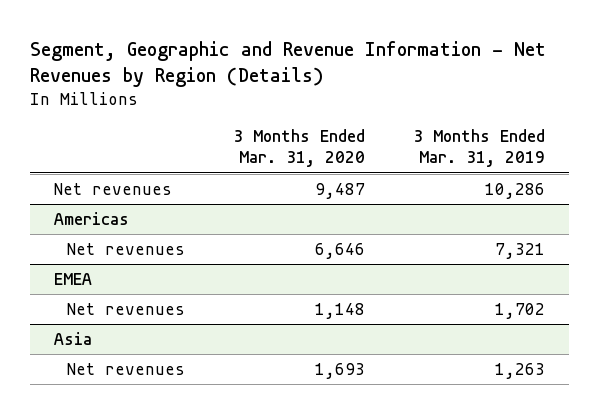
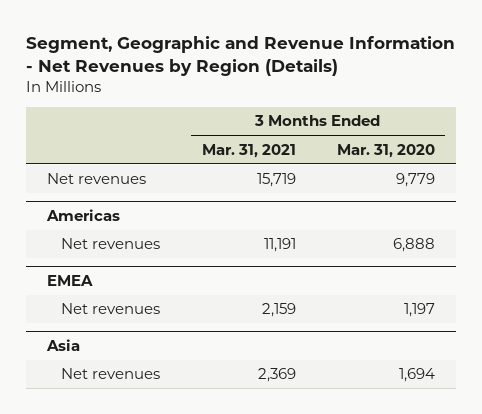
[413,129,546,168] 3 Months Ended Mar. 31, 2019 -> none
none -> [201,143,296,158] Mar. 31, 2021
[314,182,365,199] 9,487 -> [396,173,436,188] 9,779
[314,242,365,259] 6,646 -> [393,238,436,253] 6,888
[314,302,365,319] 1,148 -> [404,303,436,318] 1,197
[314,362,365,379] 1,693 -> [399,368,436,383] 1,694

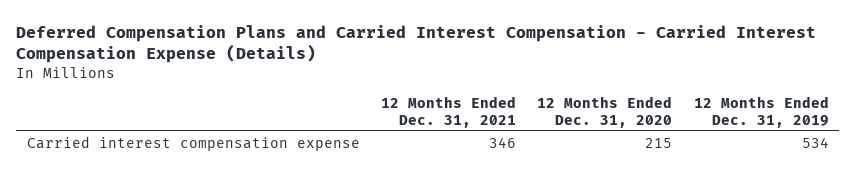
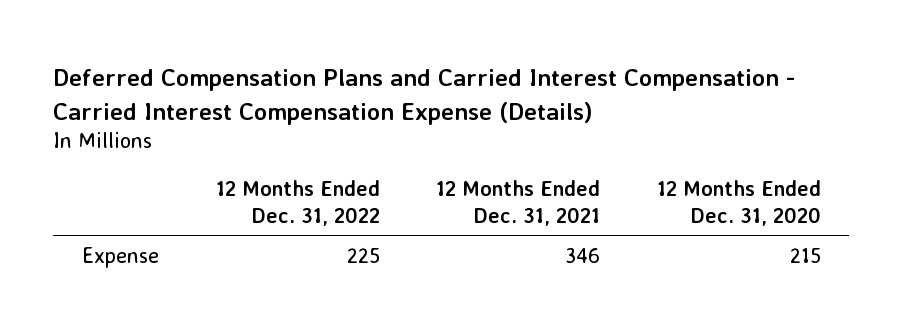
[693,95,829,128] 12 Months Ended Dec. 31, 2019 -> none
none -> [215,180,380,227] 12 Months Ended Dec. 31, 2022
[26,135,360,151] Carried interest compensation expense -> [81,246,159,268] Expense

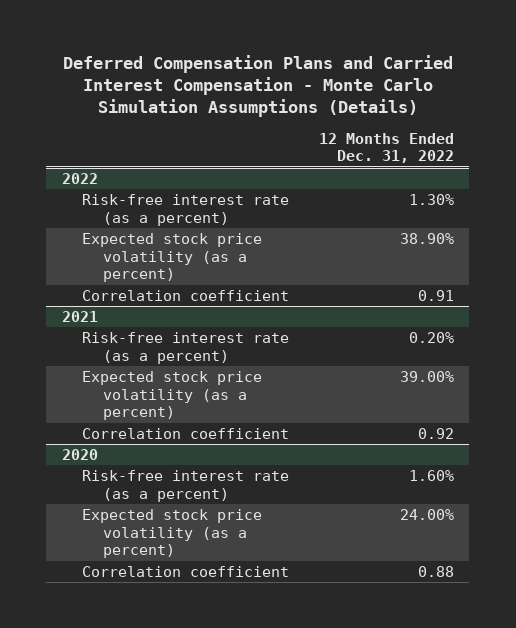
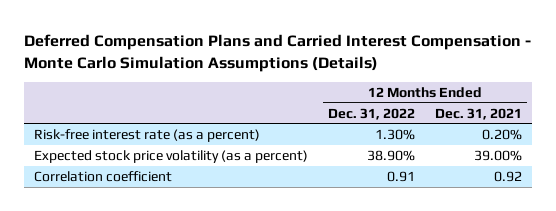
none -> [435,107,523,120] Dec. 31, 2021
[61,172,98,184] 2022 -> none
[61,310,98,322] 2021 -> none
[82,331,290,364] Risk-free interest rate (as a percent) -> none
[82,370,263,421] Expected stock price volatility (as a percent) -> none
[82,427,290,439] Correlation coefficient -> none
[61,448,98,460] 2020 -> none
[82,469,290,502] Risk-free interest rate (as a percent) -> none
[82,508,263,559] Expected stock price volatility (as a percent) -> none
[82,565,290,577] Correlation coefficient -> none

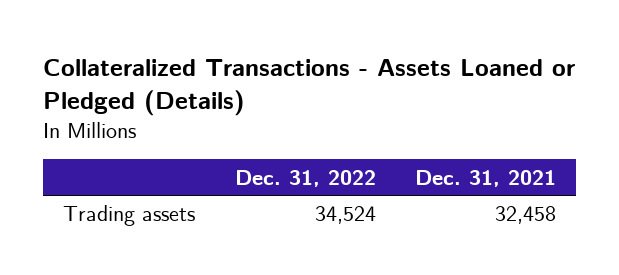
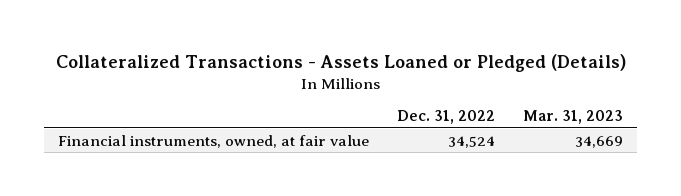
[415,169,557,187] Dec. 31, 2021 -> none
none -> [523,110,624,125] Mar. 31, 2023
[63,205,196,227] Trading assets -> [57,135,369,149] Financial instruments, owned, at fair value

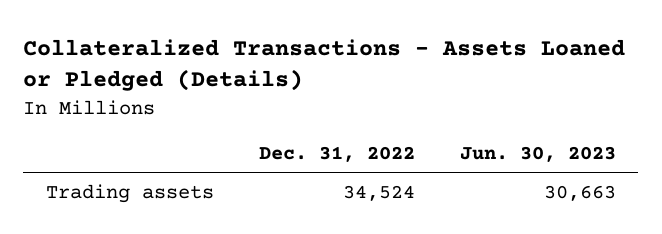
[523,110,624,125] Mar. 31, 2023 -> none
none -> [459,146,616,163] Jun. 30, 2023
[57,135,369,149] Financial instruments, owned, at fair value -> [45,183,214,203] Trading assets

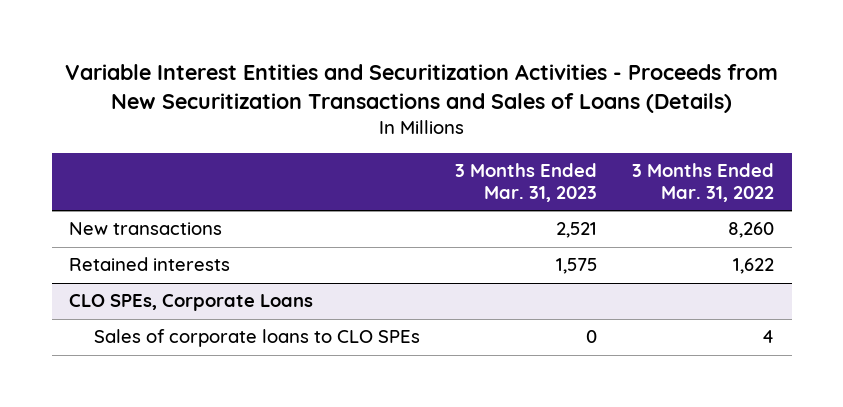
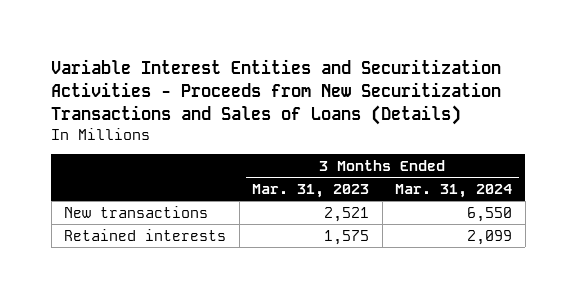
[631,163,774,202] 3 Months Ended Mar. 31, 2022 -> none
none -> [395,183,513,198] Mar. 31, 2024
[69,294,314,312] CLO SPEs, Corporate Loans -> none
[93,329,420,348] Sales of corporate loans to CLO SPEs -> none

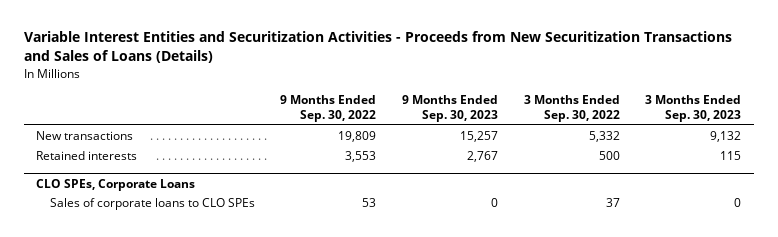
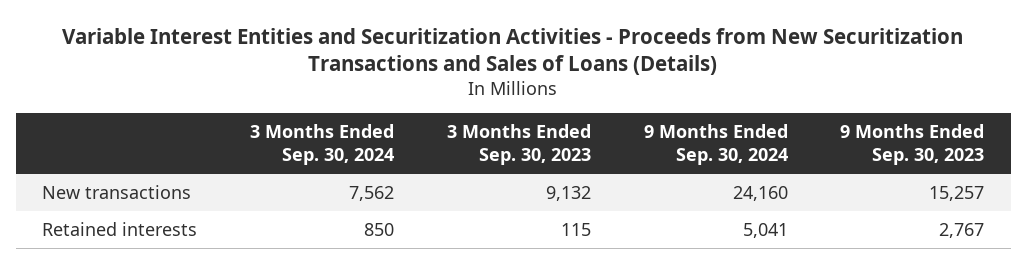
[280,94,377,123] 9 Months Ended Sep. 30, 2022 -> none
[523,94,620,123] 3 Months Ended Sep. 30, 2022 -> none
none -> [250,124,395,166] 3 Months Ended Sep. 30, 2024
none -> [643,124,788,166] 9 Months Ended Sep. 30, 2024
[36,178,196,191] CLO SPEs, Corporate Loans -> none
[49,198,255,211] Sales of corporate loans to CLO SPEs -> none

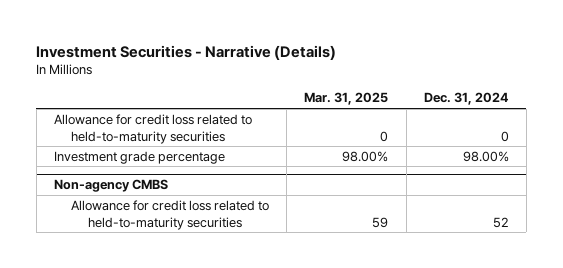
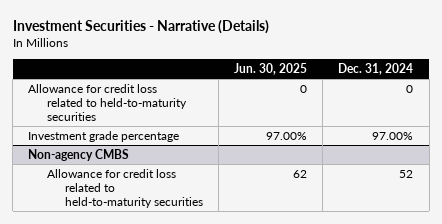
[304,92,389,106] Mar. 31, 2025 -> none
none -> [234,62,308,75] Jun. 30, 2025
[462,150,509,162] 98.00% -> [372,131,414,140] 97.00%

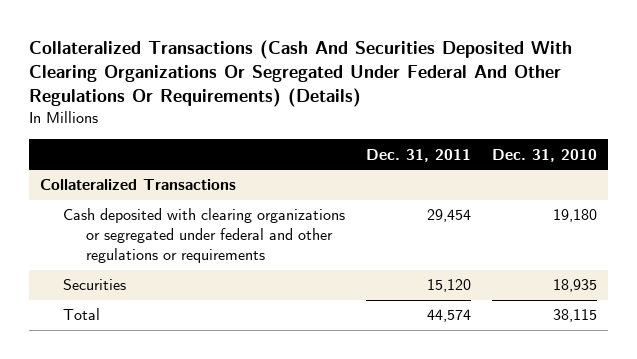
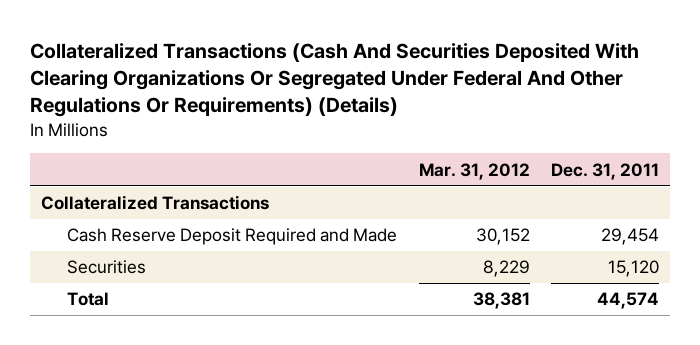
[492,148,598,162] Dec. 31, 2010 -> none
none -> [418,162,530,180] Mar. 31, 2012
[63,208,346,264] Cash deposited with clearing organizations or segregated under federal and other regulations or requirements -> [67,228,398,246] Cash Reserve Deposit Required and Made

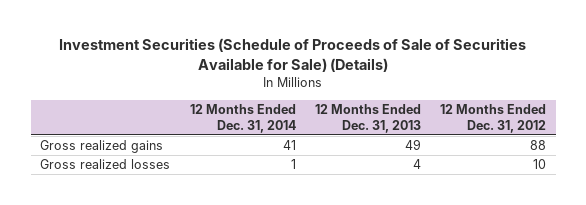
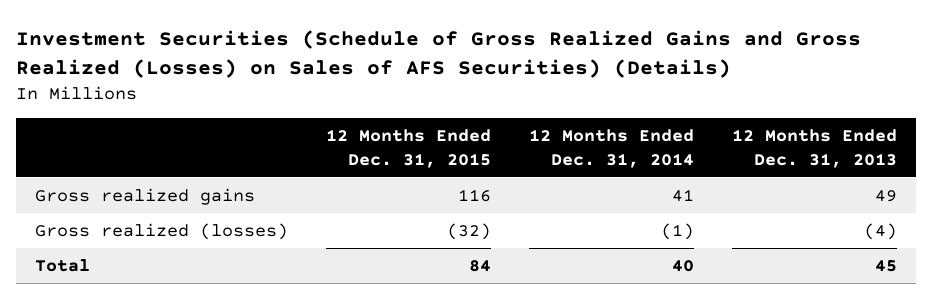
[59,38,527,73] Investment Securities (Schedule of Proceeds of Sale of Securities Available for Sale) (Details) -> [15,29,861,78] Investment Securities (Schedule of Gross Realized Gains and Gross Realized (Losses) on Sales of AFS Securities) (Details)
[439,104,546,133] 12 Months Ended Dec. 31, 2012 -> none
none -> [325,128,491,168] 12 Months Ended Dec. 31, 2015
[40,159,171,170] Gross realized losses -> [34,223,288,241] Gross realized (losses)
[290,159,296,170] 1 -> [661,223,695,241] (1)
[412,159,421,170] 4 -> [864,223,898,241] (4)
none -> [34,259,90,273] Total

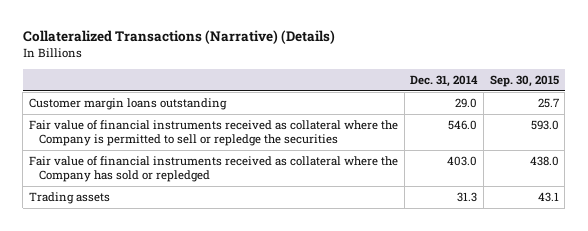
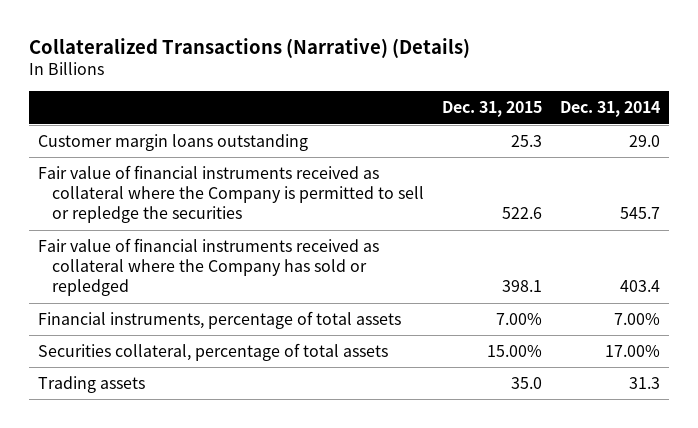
[489,74,559,87] Sep. 30, 2015 -> none
none -> [441,101,542,118] Dec. 31, 2015
[448,120,478,131] 546.0 -> [619,207,660,220] 545.7
[447,156,478,167] 403.0 -> [619,280,660,293] 403.4
none -> [37,311,401,330] Financial instruments, percentage of total assets
none -> [37,343,388,362] Securities collateral, percentage of total assets

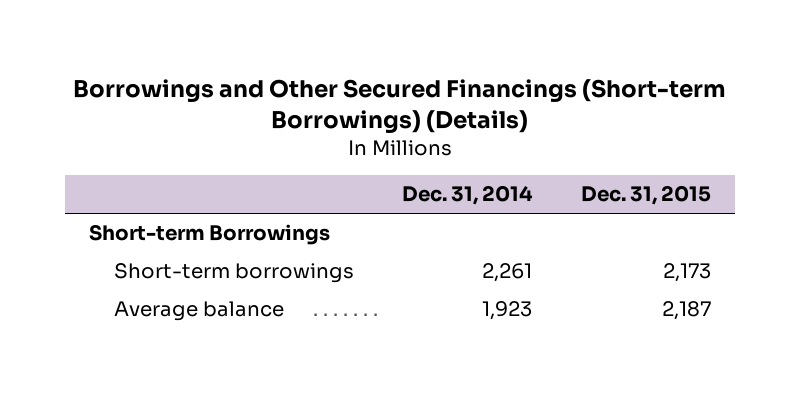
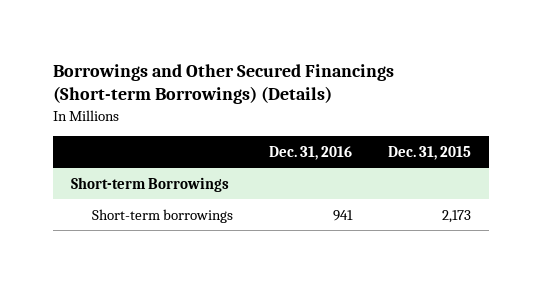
[402,185,534,206] Dec. 31, 2014 -> none
none -> [269,145,353,160] Dec. 31, 2016
[113,301,284,322] Average balance -> none

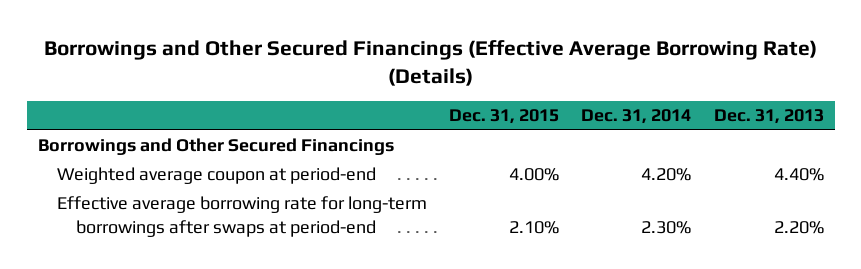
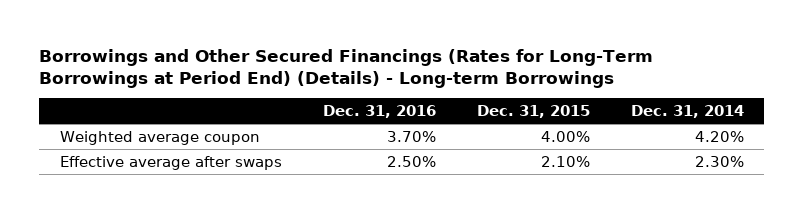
[43,39,817,86] Borrowings and Other Secured Financings (Effective Average Borrowing Rate) (Details) -> [39,48,654,88] Borrowings and Other Secured Financings (Rates for Long-Term Borrowings at Period End) (Details) - Long-term Borrowings
[713,109,824,125] Dec. 31, 2013 -> none
none -> [322,105,436,119] Dec. 31, 2016
[37,138,394,156] Borrowings and Other Secured Financings -> none
[56,167,376,185] Weighted average coupon at period-end -> [59,130,260,145] Weighted average coupon
[56,196,427,237] Effective average borrowing rate for long-term borrowings after swaps at period-end -> [59,155,282,170] Effective average after swaps

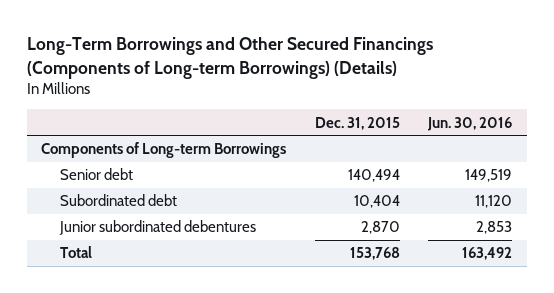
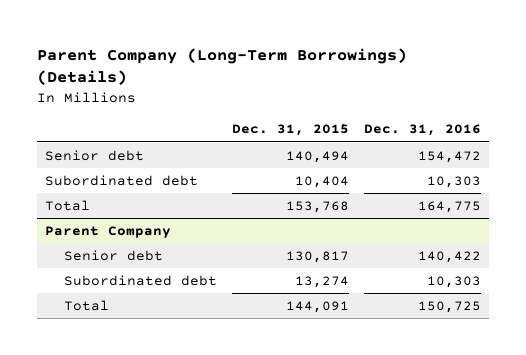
[27,37,434,79] Long-Term Borrowings and Other Secured Financings (Components of Long-term Borrowings) (Details) -> [37,47,408,86] Parent Company (Long-Term Borrowings) (Details)
[427,116,513,131] Jun. 30, 2016 -> none
none -> [364,124,482,137] Dec. 31, 2016
[41,142,287,159] Components of Long-term Borrowings -> none
[59,220,257,236] Junior subordinated debentures -> none
none -> [44,225,171,238] Parent Company
none -> [63,249,163,261] Senior debt
none -> [63,274,217,286] Subordinated debt
none -> [63,299,109,311] Total

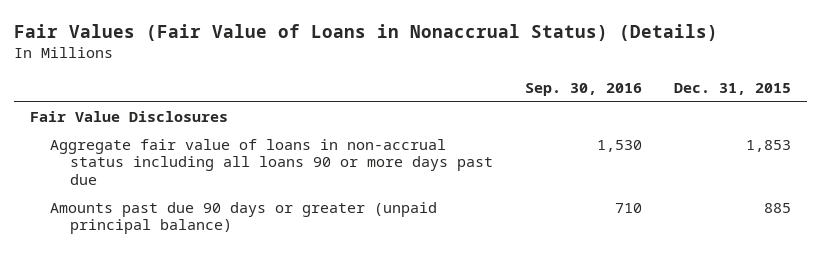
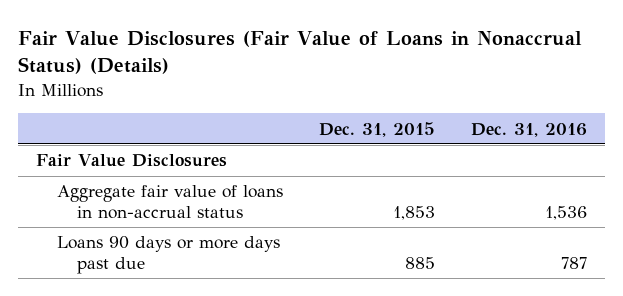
[14,23,719,41] Fair Values (Fair Value of Loans in Nonaccrual Status) (Details) -> [18,31,583,75] Fair Value Disclosures (Fair Value of Loans in Nonaccrual Status) (Details)
[524,82,642,96] Sep. 30, 2016 -> none
none -> [471,122,588,137] Dec. 31, 2016
[49,138,493,185] Aggregate fair value of loans in non-accrual status including all loans 90 or more days past due -> [56,185,283,219] Aggregate fair value of loans in non-accrual status
[49,201,437,235] Amounts past due 90 days or greater (unpaid principal balance) -> [56,236,280,274] Loans 90 days or more days past due

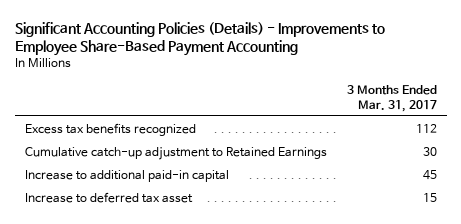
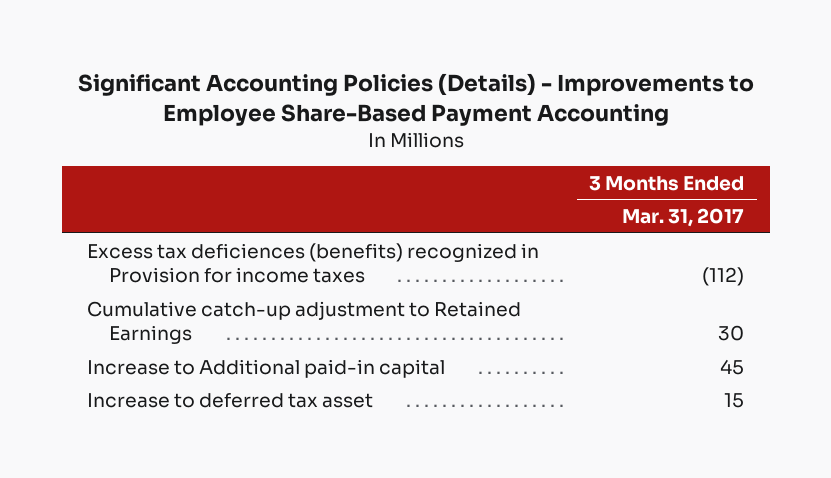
[24,122,196,136] Excess tax benefits recognized -> none
none -> [86,242,539,284] Excess tax deficiences (benefits) recognized in Provision for income taxes
[24,169,229,182] Increase to additional paid-in capital -> [86,358,445,378] Increase to Additional paid-in capital

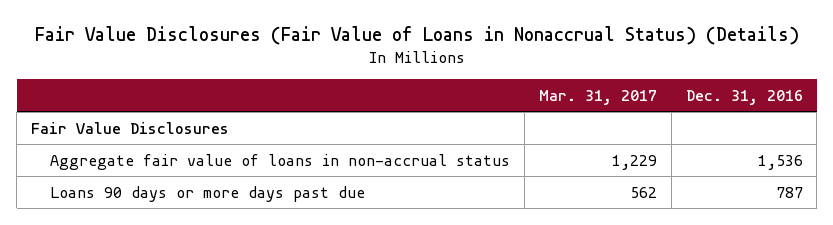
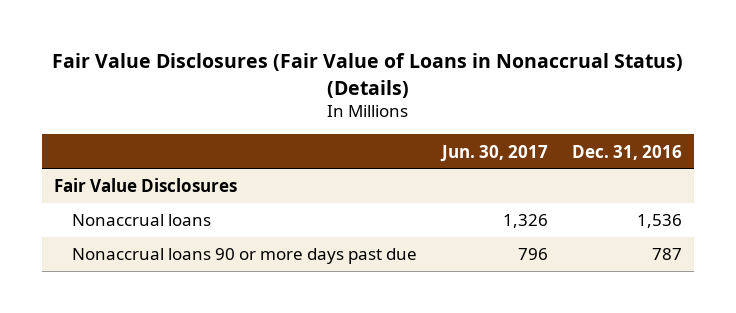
[538,89,657,105] Mar. 31, 2017 -> none
none -> [439,144,548,162] Jun. 30, 2017
[50,153,511,170] Aggregate fair value of loans in non-accrual status -> [72,214,212,227] Nonaccrual loans
[50,185,366,202] Loans 90 days or more days past due -> [72,248,418,265] Nonaccrual loans 90 or more days past due

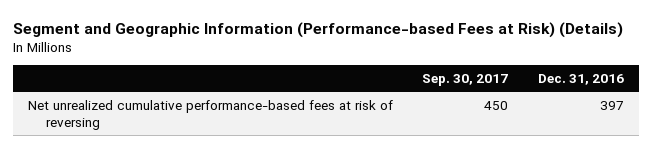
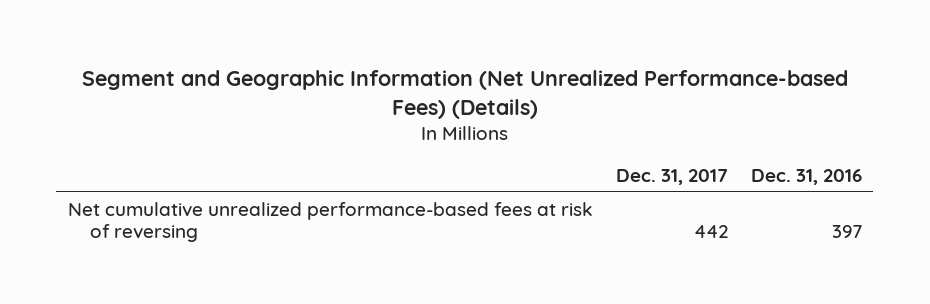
[12,21,623,38] Segment and Geographic Information (Performance-based Fees at Risk) (Details) -> [81,69,848,119] Segment and Geographic Information (Net Unrealized Performance-based Fees) (Details)
[422,74,509,87] Sep. 30, 2017 -> none
none -> [615,168,728,185] Dec. 31, 2017
[27,99,393,131] Net unrealized cumulative performance-based fees at risk of reversing -> [67,202,593,242] Net cumulative unrealized performance-based fees at risk of reversing

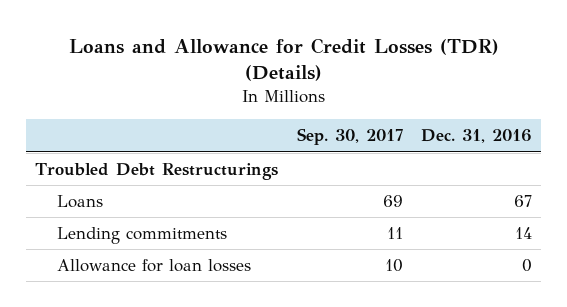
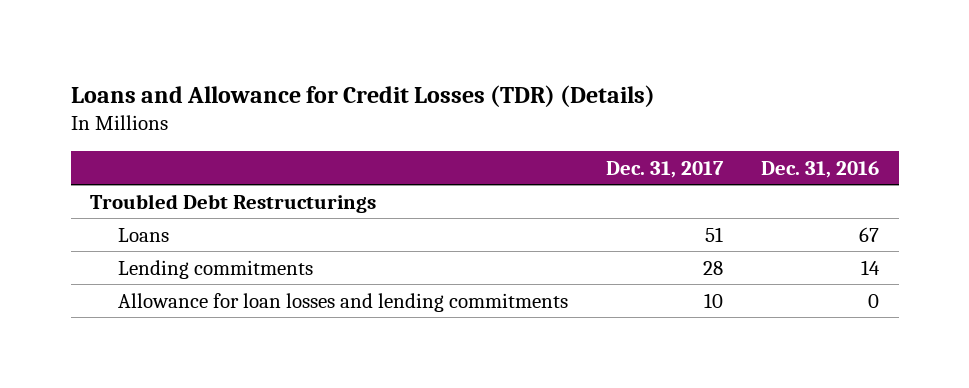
[296,128,403,146] Sep. 30, 2017 -> none
none -> [606,160,725,178] Dec. 31, 2017
[57,259,252,273] Allowance for loan losses -> [118,292,569,312] Allowance for loan losses and lending commitments

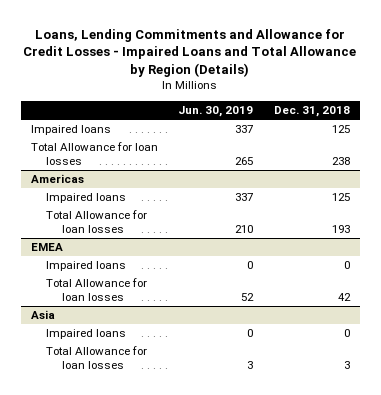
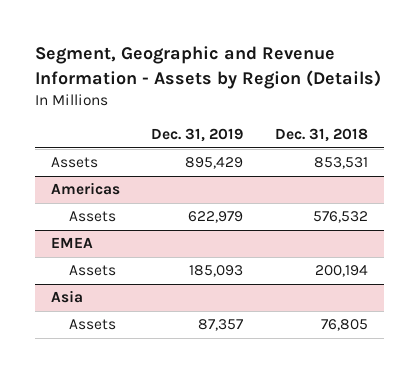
[23,28,357,78] Loans, Lending Commitments and Allowance for Credit Losses - Impaired Loans and Total Allowance by Region (Details) -> [34,46,381,89] Segment, Geographic and Revenue Information - Assets by Region (Details)
[178,106,254,118] Jun. 30, 2019 -> none
none -> [151,128,244,143] Dec. 31, 2019
[31,125,112,136] Impaired loans -> none
[31,142,159,165] Total Allowance for loan losses -> none
none -> [50,157,98,169] Assets
[46,193,127,204] Impaired loans -> none
[46,210,148,233] Total Allowance for loan losses -> none
none -> [68,211,116,223] Assets
[46,261,127,272] Impaired loans -> none
[46,278,148,301] Total Allowance for loan losses -> none
none -> [68,265,116,277] Assets
[46,329,127,340] Impaired loans -> none
[46,346,148,369] Total Allowance for loan losses -> none
none -> [68,319,116,331] Assets

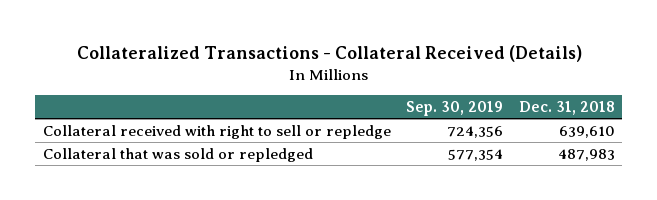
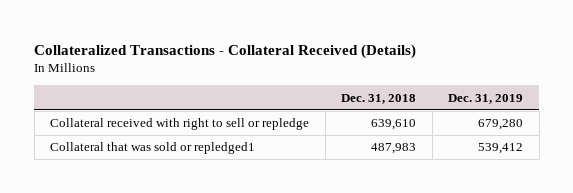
[406,100,504,116] Sep. 30, 2019 -> none
none -> [448,93,524,104] Dec. 31, 2019
[42,147,313,162] Collateral that was sold or repledged -> [50,142,256,155] Collateral that was sold or repledged1

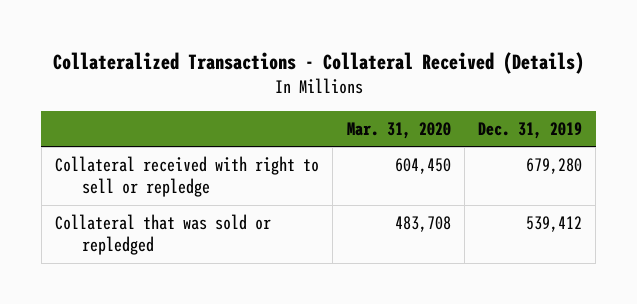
[341,93,417,104] Dec. 31, 2018 -> none
none -> [346,121,451,139] Mar. 31, 2020
[50,142,256,155] Collateral that was sold or repledged1 -> [54,213,271,256] Collateral that was sold or repledged

